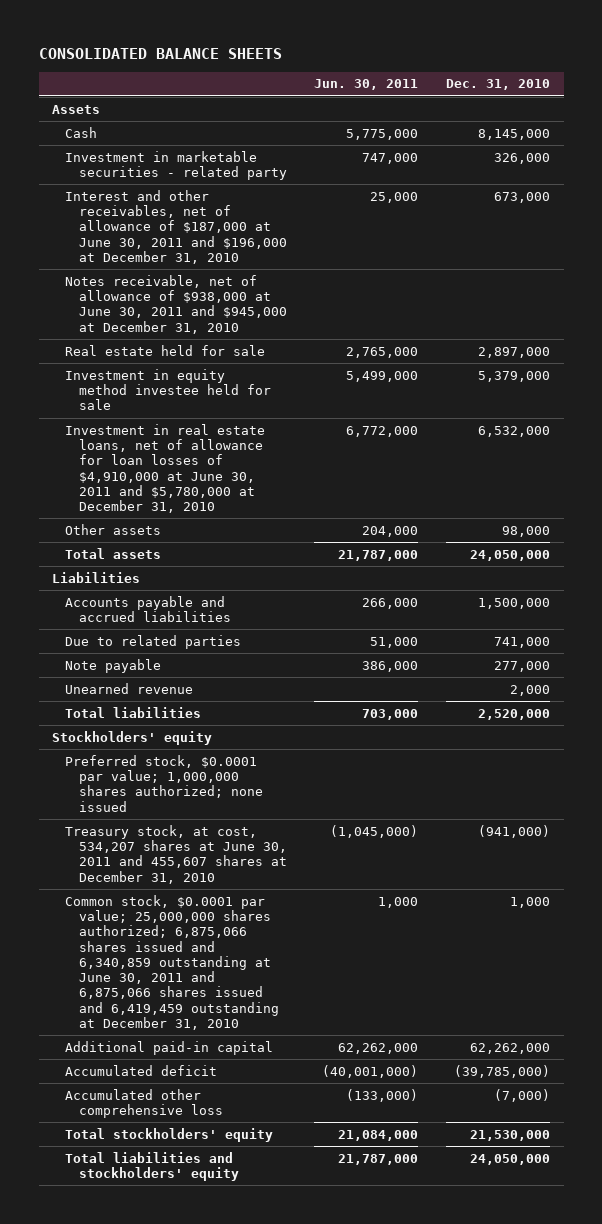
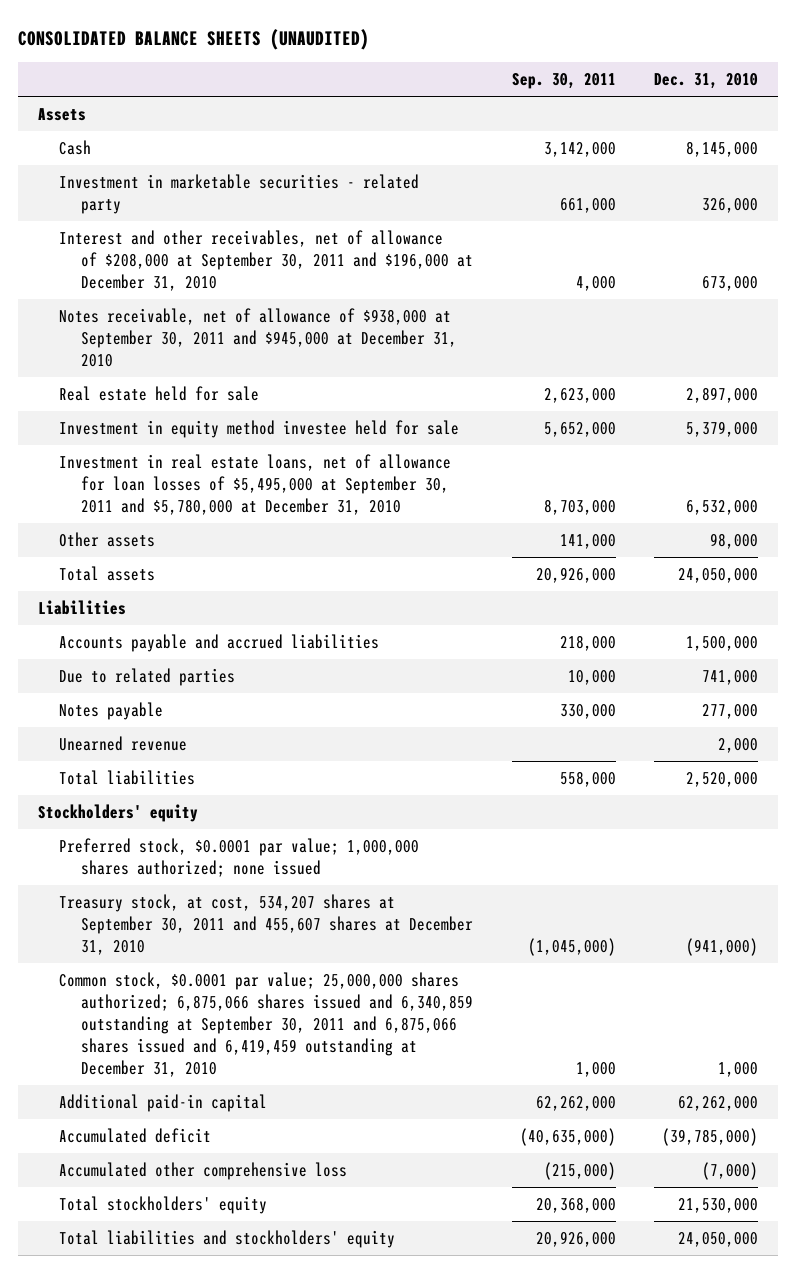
[38,47,282,59] CONSOLIDATED BALANCE SHEETS -> [18,28,370,50] CONSOLIDATED BALANCE SHEETS (UNAUDITED)
[314,79,419,91] Jun. 30, 2011 -> none
none -> [511,72,616,89] Sep. 30, 2011
[65,189,287,264] Interest and other receivables, net of allowance of $187,000 at June 30, 2011 and $196,000 at December 31, 2010 -> [59,230,474,292] Interest and other receivables, net of allowance of $208,000 at September 30, 2011 and $196,000 at December 31, 2010
[65,274,287,334] Notes receivable, net of allowance of $938,000 at June 30, 2011 and $945,000 at December 31, 2010 -> [59,308,458,368] Notes receivable, net of allowance of $938,000 at September 30, 2011 and $945,000 at December 31, 2010
[65,423,266,514] Investment in real estate loans, net of allowance for loan losses of $4,910,000 at June 30, 2011 and $5,780,000 at December 31, 2010 -> [59,454,452,516] Investment in real estate loans, net of allowance for loan losses of $5,495,000 at September 30, 2011 and $5,780,000 at December 31, 2010
[65,658,162,673] Note payable -> [59,702,164,721] Notes payable
[65,824,287,884] Treasury stock, at cost, 534,207 shares at June 30, 2011 and 455,607 shares at December 31, 2010 -> [59,894,474,956] Treasury stock, at cost, 534,207 shares at September 30, 2011 and 455,607 shares at December 31, 2010
[65,894,279,1031] Common stock, $0.0001 par value; 25,000,000 shares authorized; 6,875,066 shares issued and 6,340,859 outstanding at June 30, 2011 and 6,875,066 shares issued and 6,419,459 outstanding at December 31, 2010 -> [59,972,474,1078] Common stock, $0.0001 par value; 25,000,000 shares authorized; 6,875,066 shares issued and 6,340,859 outstanding at September 30, 2011 and 6,875,066 shares issued and 6,419,459 outstanding at December 31, 2010

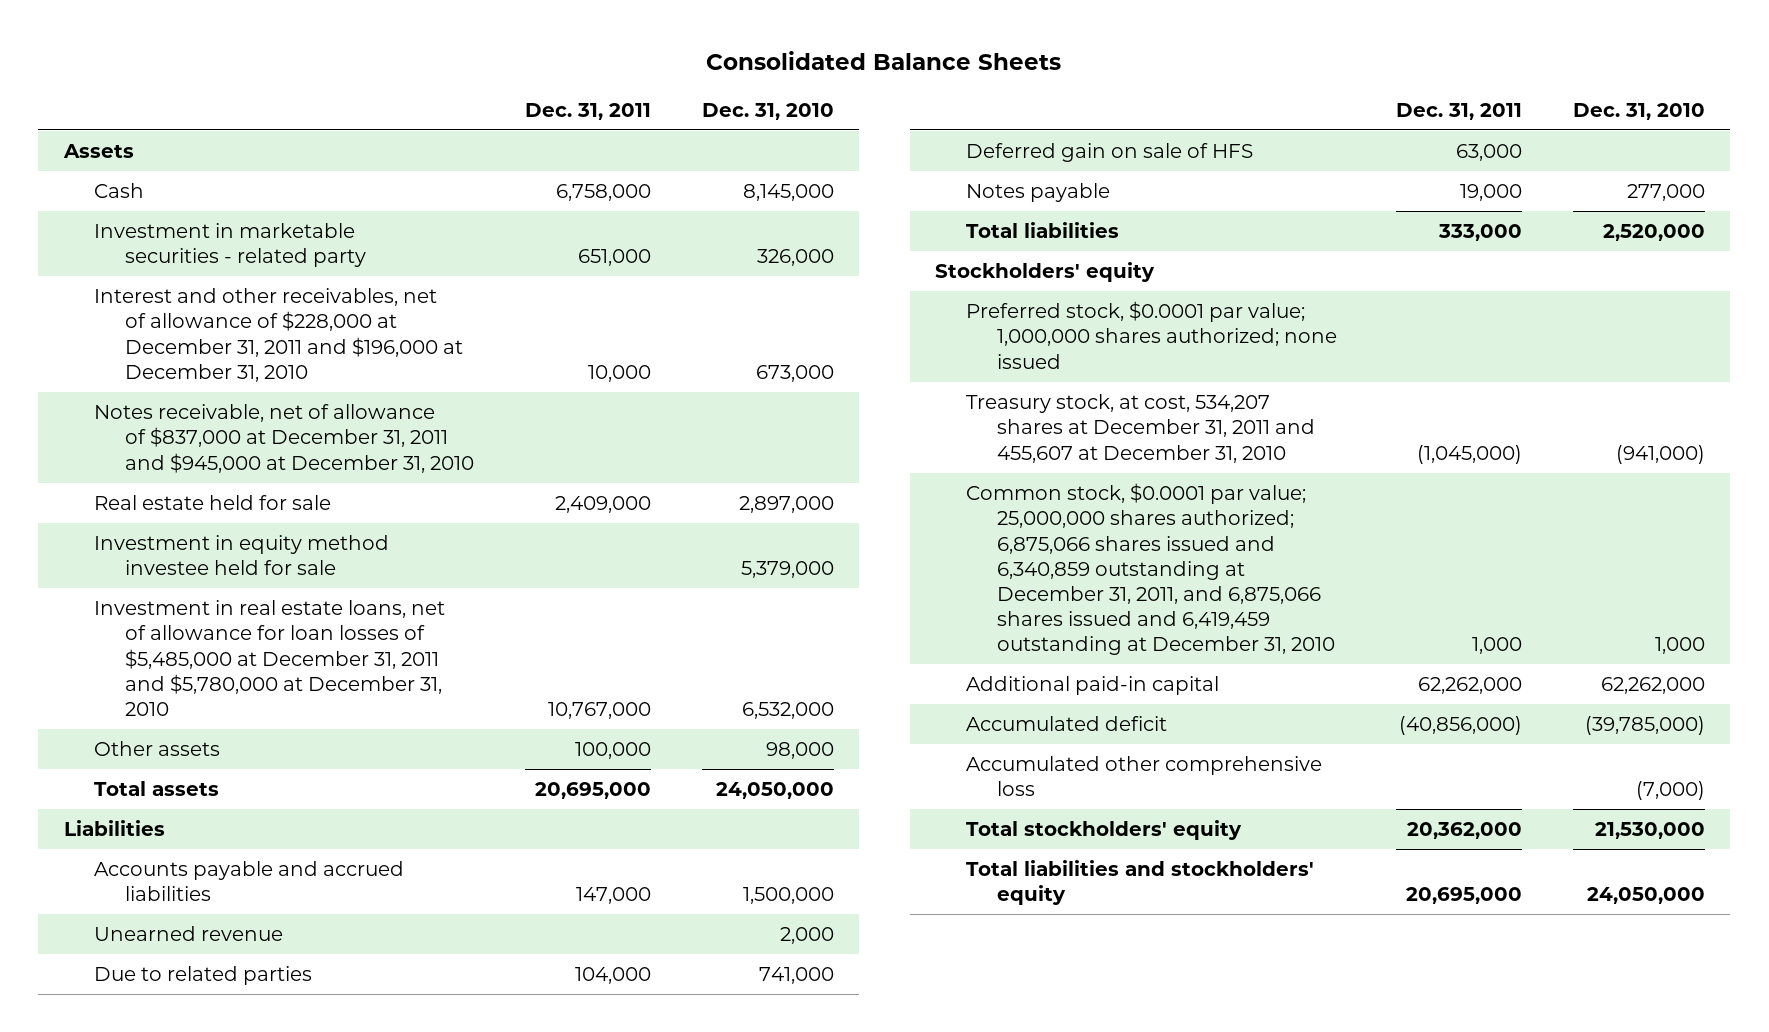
[18,28,370,50] CONSOLIDATED BALANCE SHEETS (UNAUDITED) -> [706,50,1062,70] Consolidated Balance Sheets
[511,72,616,89] Sep. 30, 2011 -> none
none -> [525,102,652,120] Dec. 31, 2011
[59,230,474,292] Interest and other receivables, net of allowance of $208,000 at September 30, 2011 and $196,000 at December 31, 2010 -> [94,288,464,382] Interest and other receivables, net of allowance of $228,000 at December 31, 2011 and $196,000 at December 31, 2010
[59,308,458,368] Notes receivable, net of allowance of $938,000 at September 30, 2011 and $945,000 at December 31, 2010 -> [94,404,475,473] Notes receivable, net of allowance of $837,000 at December 31, 2011 and $945,000 at December 31, 2010
[59,454,452,516] Investment in real estate loans, net of allowance for loan losses of $5,495,000 at September 30, 2011 and $5,780,000 at December 31, 2010 -> [94,600,446,716] Investment in real estate loans, net of allowance for loan losses of $5,485,000 at December 31, 2011 and $5,780,000 at December 31, 2010
[59,736,188,752] Unearned revenue -> [94,926,284,942] Unearned revenue
none -> [965,143,1253,163] Deferred gain on sale of HFS
[59,894,474,956] Treasury stock, at cost, 534,207 shares at September 30, 2011 and 455,607 shares at December 31, 2010 -> [965,394,1315,463] Treasury stock, at cost, 534,207 shares at December 31, 2011 and 455,607 at December 31, 2010
[59,972,474,1078] Common stock, $0.0001 par value; 25,000,000 shares authorized; 6,875,066 shares issued and 6,340,859 outstanding at September 30, 2011 and 6,875,066 shares issued and 6,419,459 outstanding at December 31, 2010 -> [965,483,1335,656] Common stock, $0.0001 par value; 25,000,000 shares authorized; 6,875,066 shares issued and 6,340,859 outstanding at December 31, 2011, and 6,875,066 shares issued and 6,419,459 outstanding at December 31, 2010

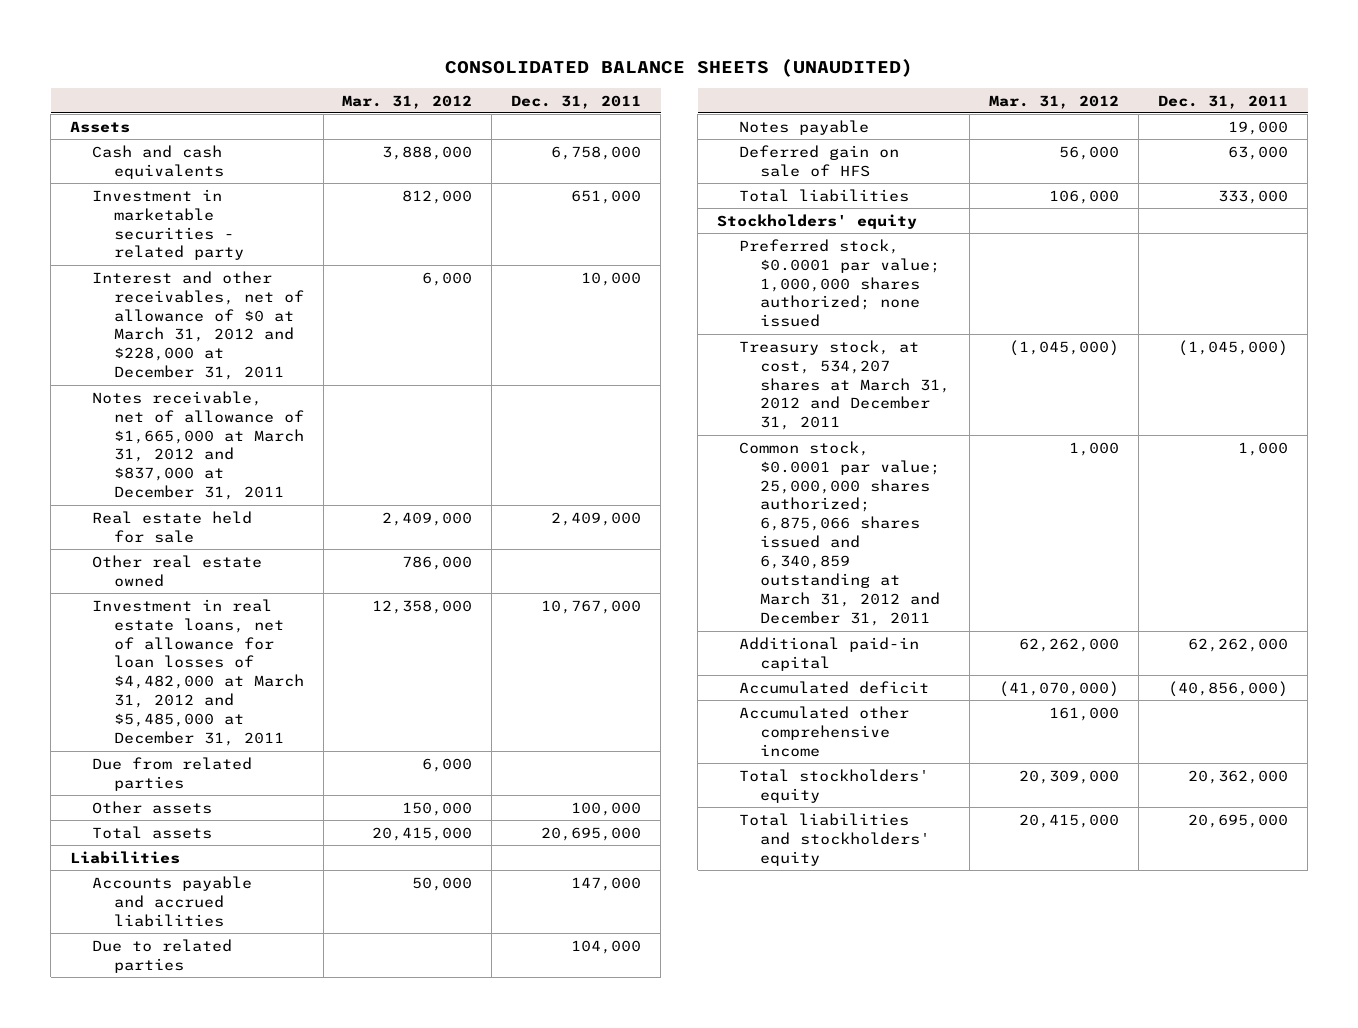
[706,50,1062,70] Consolidated Balance Sheets -> [445,59,914,78] CONSOLIDATED BALANCE SHEETS (UNAUDITED)
[701,102,834,120] Dec. 31, 2010 -> none
none -> [342,94,473,109] Mar. 31, 2012
[94,183,145,199] Cash -> [91,144,224,179] Cash and cash equivalents
[94,288,464,382] Interest and other receivables, net of allowance of $228,000 at December 31, 2011 and $196,000 at December 31, 2010 -> [91,270,304,381] Interest and other receivables, net of allowance of $0 at March 31, 2012 and $228,000 at December 31, 2011
[94,404,475,473] Notes receivable, net of allowance of $837,000 at December 31, 2011 and $945,000 at December 31, 2010 -> [91,390,304,501] Notes receivable, net of allowance of $1,665,000 at March 31, 2012 and $837,000 at December 31, 2011
[94,535,390,576] Investment in equity method investee held for sale -> none
none -> [91,554,262,587] Other real estate owned
[94,600,446,716] Investment in real estate loans, net of allowance for loan losses of $5,485,000 at December 31, 2011 and $5,780,000 at December 31, 2010 -> [91,598,304,747] Investment in real estate loans, net of allowance for loan losses of $4,482,000 at March 31, 2012 and $5,485,000 at December 31, 2011
none -> [91,756,252,791] Due from related parties
[94,926,284,942] Unearned revenue -> none
[965,143,1253,163] Deferred gain on sale of HFS -> [738,144,899,177] Deferred gain on sale of HFS
[965,394,1315,463] Treasury stock, at cost, 534,207 shares at December 31, 2011 and 455,607 at December 31, 2010 -> [738,339,951,431] Treasury stock, at cost, 534,207 shares at March 31, 2012 and December 31, 2011
[965,483,1335,656] Common stock, $0.0001 par value; 25,000,000 shares authorized; 6,875,066 shares issued and 6,340,859 outstanding at December 31, 2011, and 6,875,066 shares issued and 6,419,459 outstanding at December 31, 2010 -> [738,440,941,627] Common stock, $0.0001 par value; 25,000,000 shares authorized; 6,875,066 shares issued and 6,340,859 outstanding at March 31, 2012 and December 31, 2011
[965,756,1322,797] Accumulated other comprehensive loss -> [738,705,909,757] Accumulated other comprehensive income

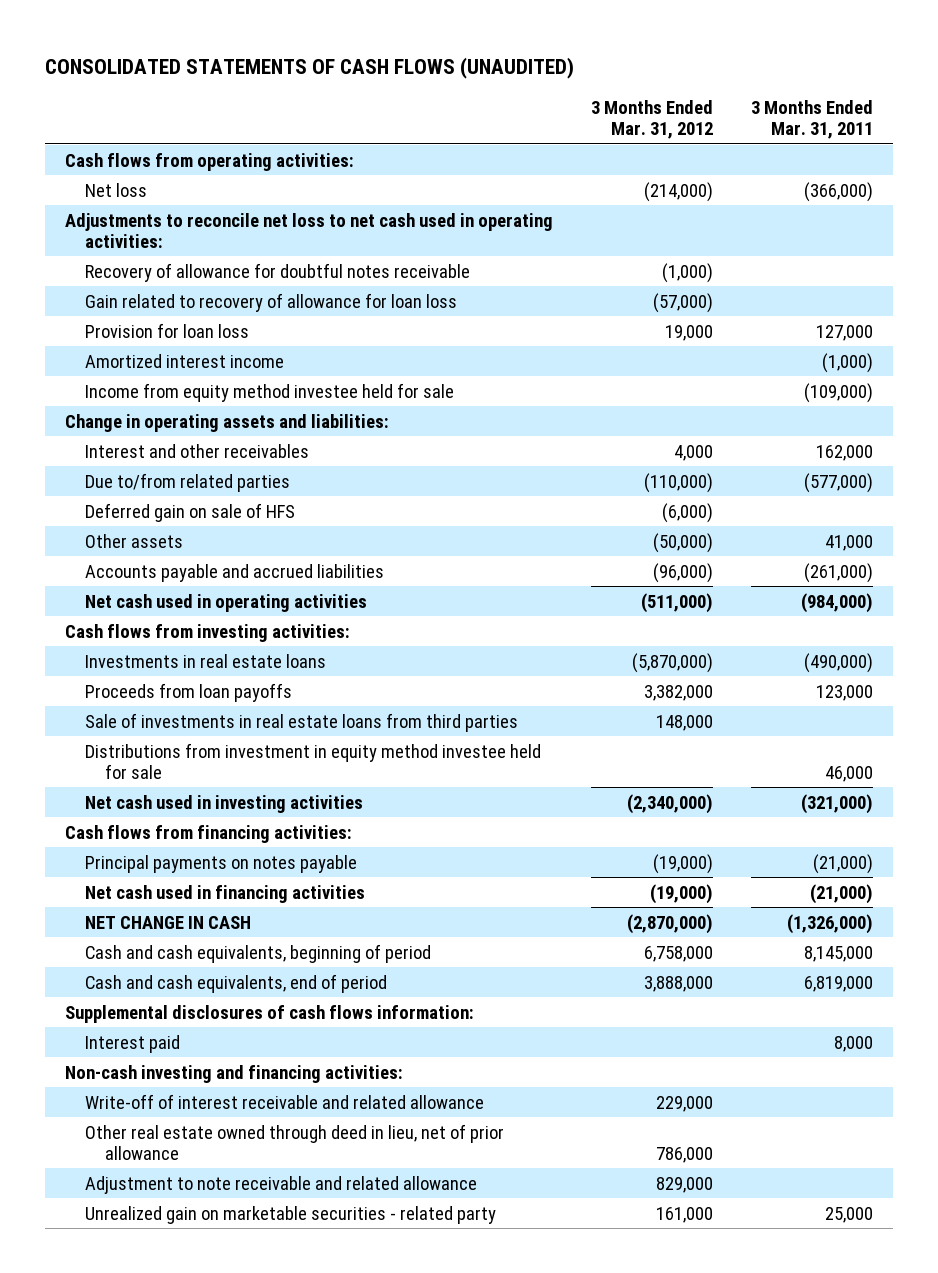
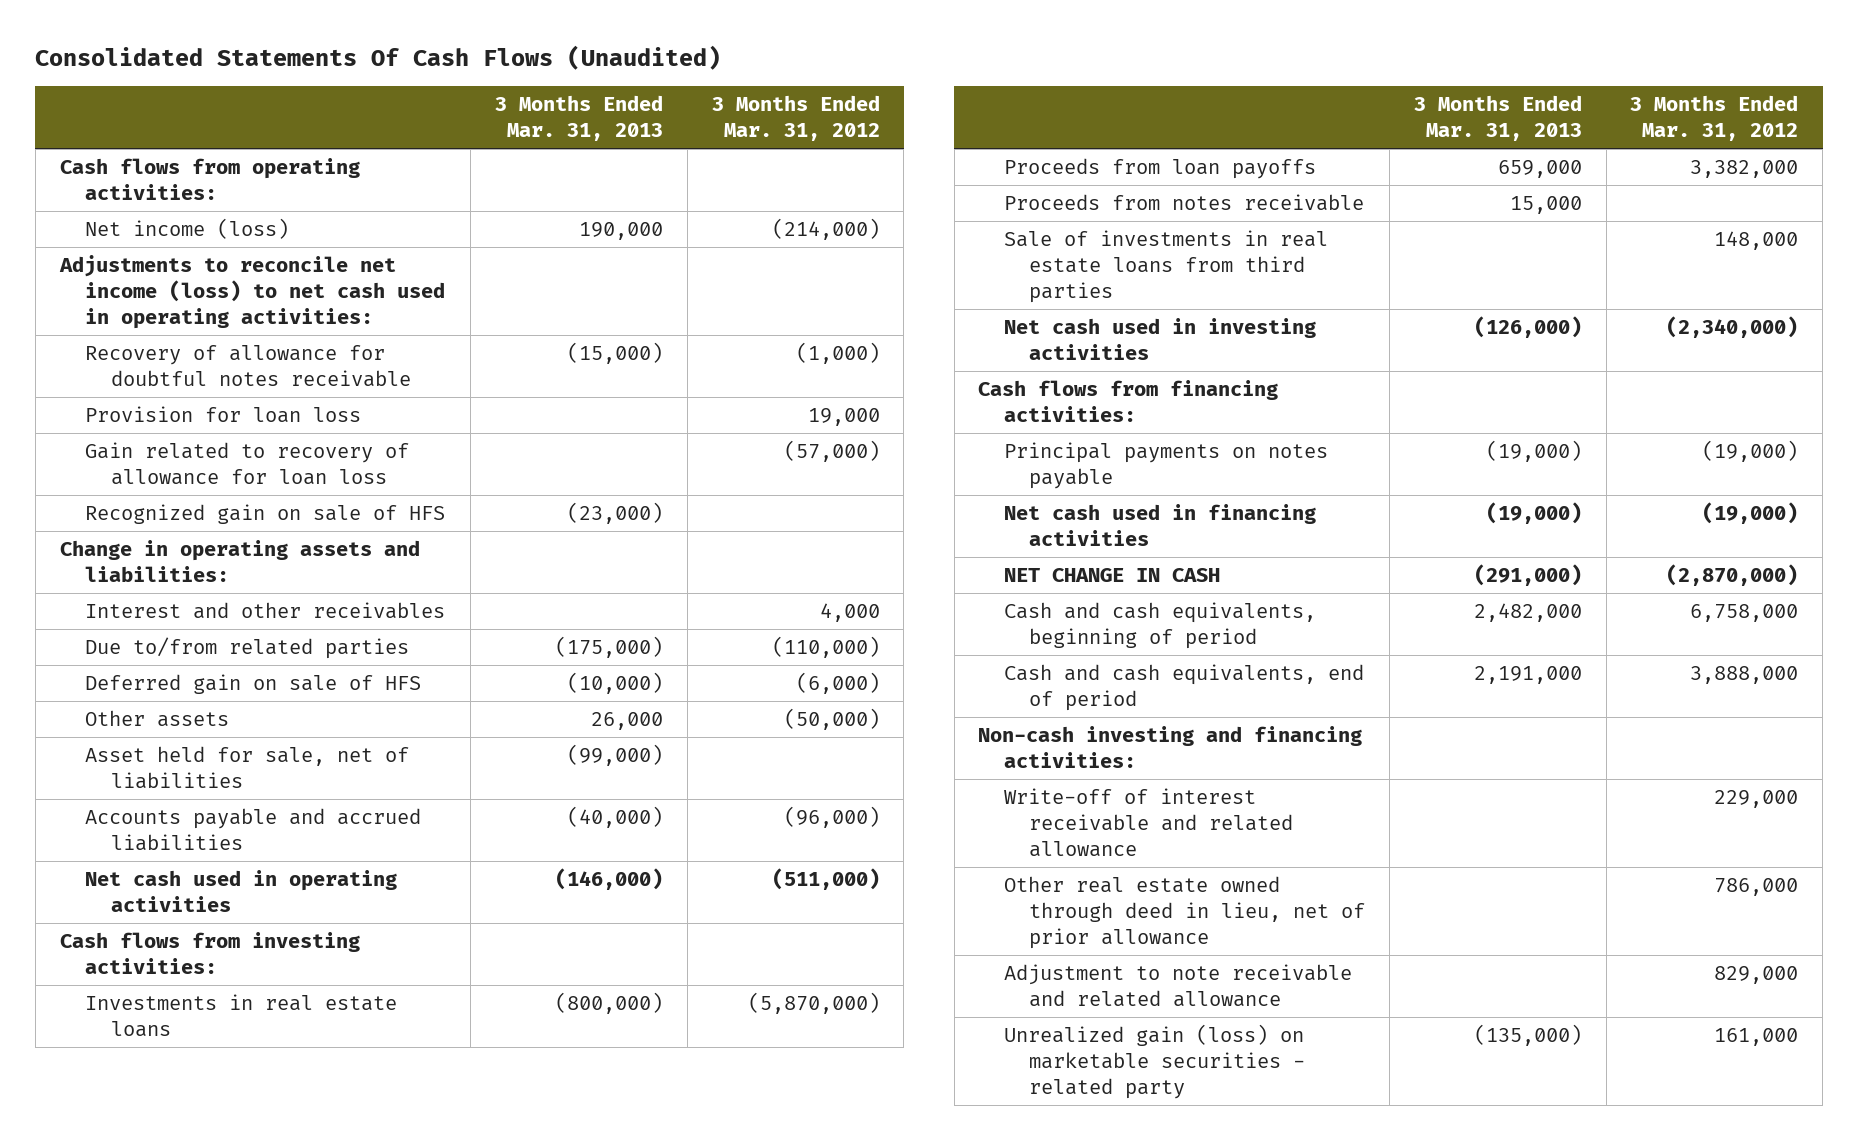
[45,57,575,80] CONSOLIDATED STATEMENTS OF CASH FLOWS (UNAUDITED) -> [35,45,722,71] Consolidated Statements Of Cash Flows (Unaudited)
[751,100,874,140] 3 Months Ended Mar. 31, 2011 -> none
none -> [495,95,664,142] 3 Months Ended Mar. 31, 2013
[84,182,147,197] Net loss -> [85,217,290,239] Net income (loss)
[64,212,553,248] Adjustments to reconcile net loss to net cash used in operating activities: -> [58,254,446,329] Adjustments to reconcile net income (loss) to net cash used in operating activities:
[84,353,284,368] Amortized interest income -> none
[84,382,454,402] Income from equity method investee held for sale -> none
[84,292,457,312] Gain related to recovery of allowance for loan loss -> [85,441,410,485] Gain related to recovery of allowance for loan loss
none -> [85,503,446,524] Recognized gain on sale of HFS
none -> [85,745,410,789] Asset held for sale, net of liabilities
none -> [1003,193,1364,211] Proceeds from notes receivable
[84,742,541,779] Distributions from investment in equity method investee held for sale -> none
[64,1004,474,1023] Supplemental disclosures of cash flows information: -> none
[84,1034,180,1053] Interest paid -> none
[84,1205,496,1224] Unrealized gain on marketable securities - related party -> [1003,1023,1306,1099] Unrealized gain (loss) on marketable securities - related party

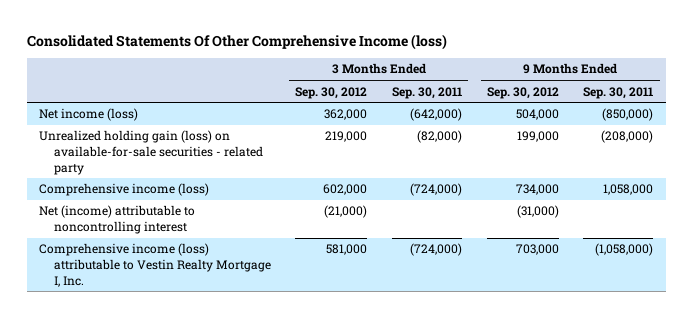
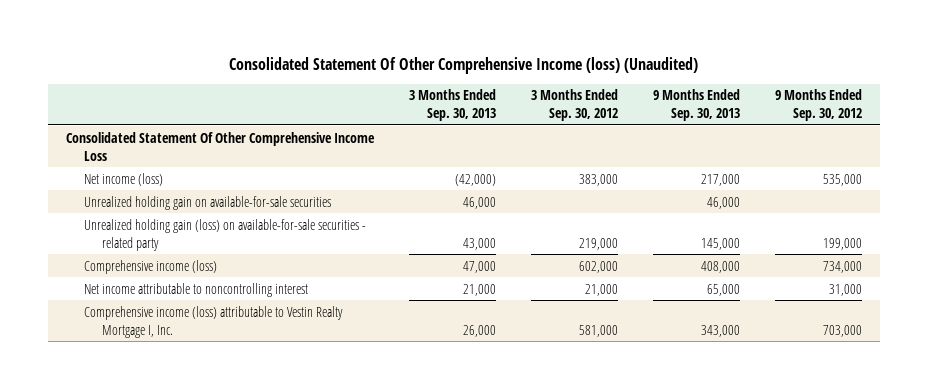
[27,33,448,50] Consolidated Statements Of Other Comprehensive Income (loss) -> [228,56,698,74] Consolidated Statement Of Other Comprehensive Income (loss) (Unaudited)
[392,86,463,99] Sep. 30, 2011 -> none
[583,86,654,99] Sep. 30, 2011 -> none
none -> [408,89,496,122] 3 Months Ended Sep. 30, 2013
none -> [652,89,740,122] 9 Months Ended Sep. 30, 2013
none -> [65,131,375,161] Consolidated Statement Of Other Comprehensive Income Loss
[324,109,368,121] 362,000 -> [578,173,618,186] 383,000
[515,109,559,121] 504,000 -> [823,173,863,186] 535,000
none -> [83,195,331,210] Unrealized holding gain on available-for-sale securities
[39,205,196,235] Net (income) attributable to noncontrolling interest -> [83,282,308,297] Net income attributable to noncontrolling interest
[324,205,368,219] (21,000) -> [584,283,618,296] 21,000
[516,205,559,219] (31,000) -> [829,283,863,296] 31,000

